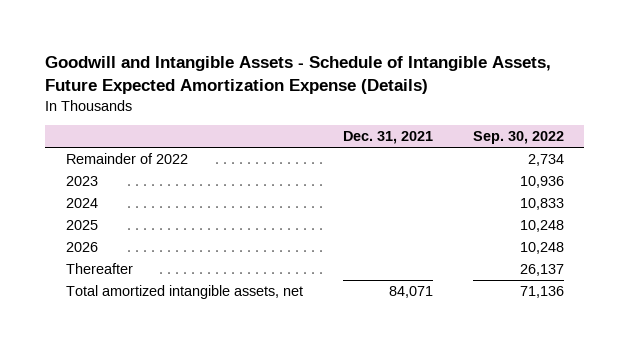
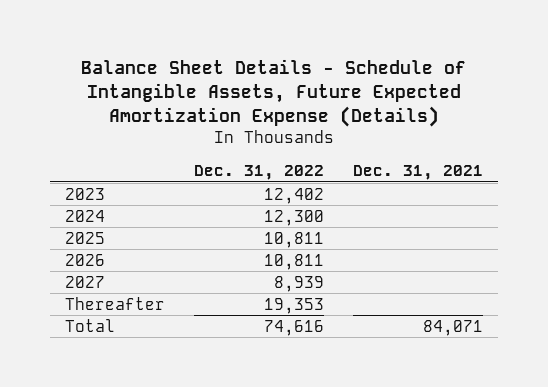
[45,56,552,94] Goodwill and Intangible Assets - Schedule of Intangible Assets, Future Expected Amortization Expense (Details) -> [80,59,466,128] Balance Sheet Details - Schedule of Intangible Assets, Future Expected Amortization Expense (Details)
[473,131,565,145] Sep. 30, 2022 -> none
none -> [193,164,324,180] Dec. 31, 2022
[65,152,188,164] Remainder of 2022 -> none
none -> [64,275,105,288] 2027
[65,284,303,299] Total amortized intangible assets, net -> [64,318,115,332] Total

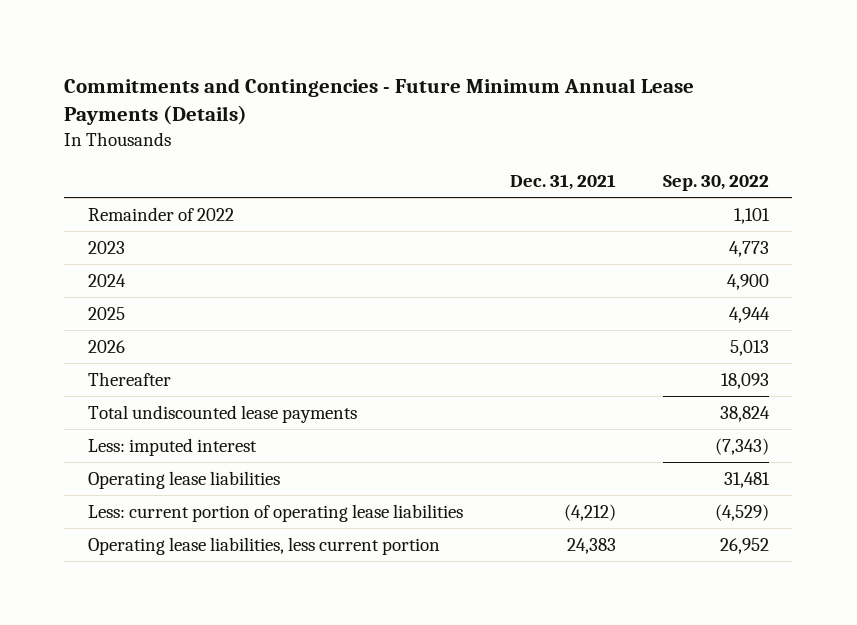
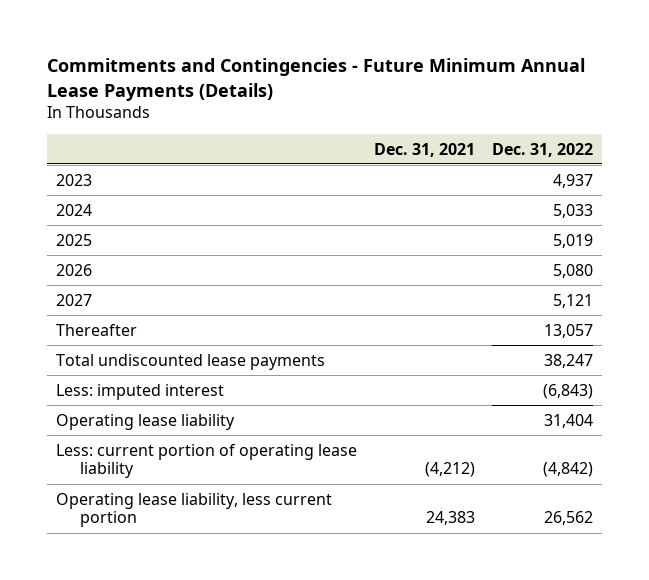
[662,174,769,191] Sep. 30, 2022 -> none
none -> [492,142,594,157] Dec. 31, 2022
[87,206,234,221] Remainder of 2022 -> none
none -> [55,293,92,306] 2027
[87,470,280,489] Operating lease liabilities -> [55,413,235,430] Operating lease liability
[87,503,463,522] Less: current portion of operating lease liabilities -> [55,443,357,479] Less: current portion of operating lease liability
[87,536,440,555] Operating lease liabilities, less current portion -> [55,492,332,528] Operating lease liability, less current portion

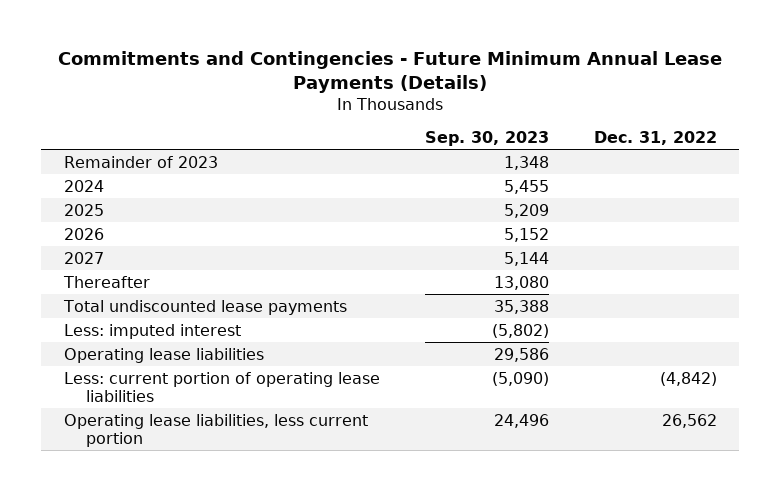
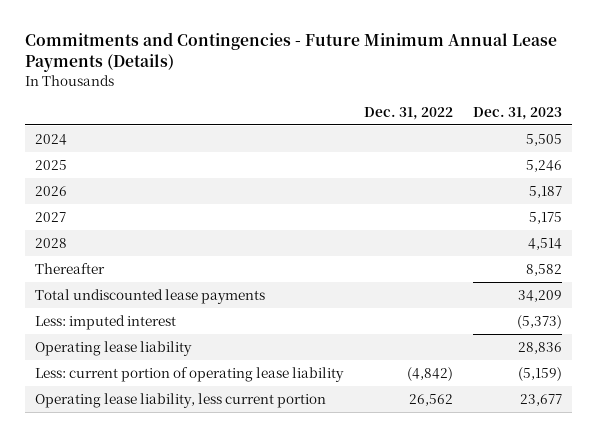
[424,130,549,146] Sep. 30, 2023 -> none
none -> [472,107,562,121] Dec. 31, 2023
[63,155,218,168] Remainder of 2023 -> none
none -> [35,237,68,248] 2028
[63,347,264,363] Operating lease liabilities -> [35,340,193,356] Operating lease liability
[63,371,380,402] Less: current portion of operating lease liabilities -> [35,366,345,382] Less: current portion of operating lease liability
[63,413,368,447] Operating lease liabilities, less current portion -> [35,392,327,408] Operating lease liability, less current portion

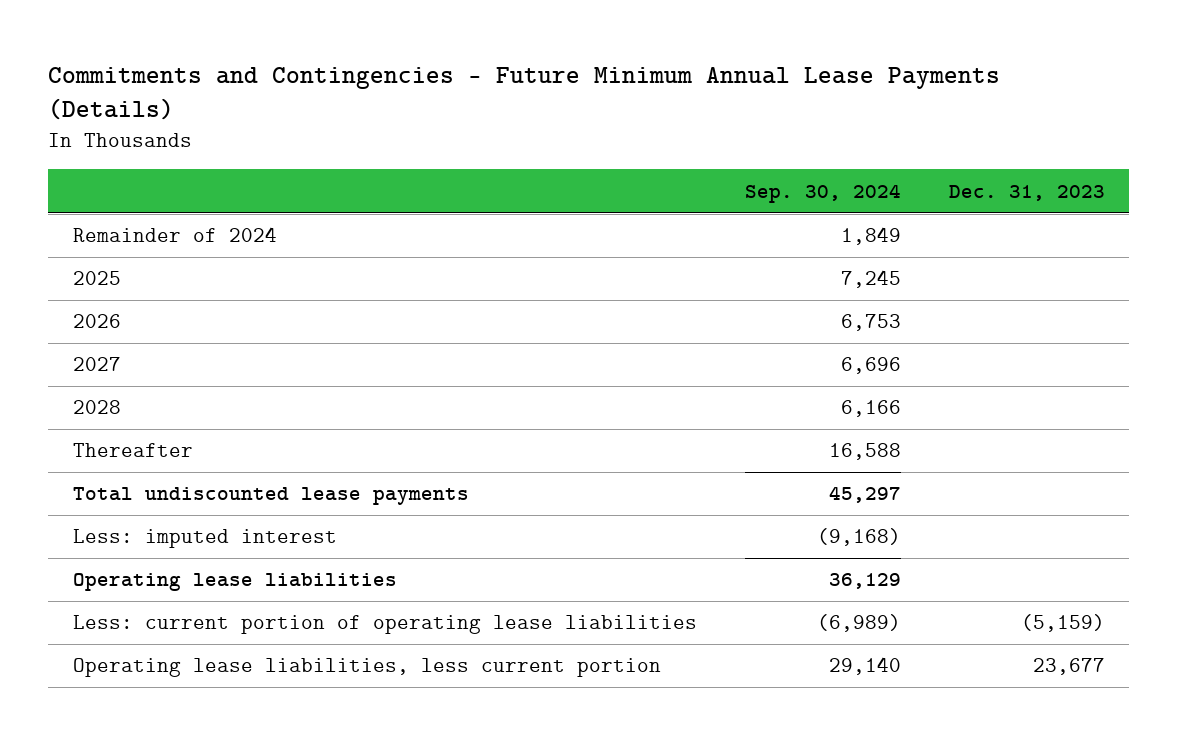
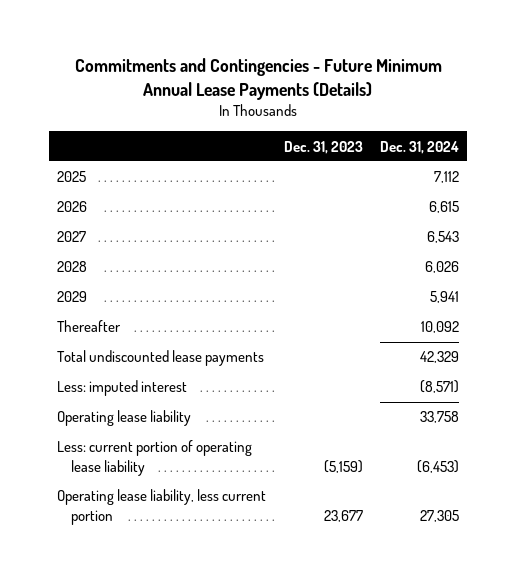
[744,183,901,203] Sep. 30, 2024 -> none
none -> [379,140,459,154] Dec. 31, 2024
[72,227,277,243] Remainder of 2024 -> none
none -> [57,291,88,303] 2029
[72,573,397,592] Operating lease liabilities -> [57,410,192,427] Operating lease liability
[72,615,697,635] Less: current portion of operating lease liabilities -> [57,440,253,476] Less: current portion of operating lease liability
[72,658,661,678] Operating lease liabilities, less current portion -> [57,489,267,525] Operating lease liability, less current portion

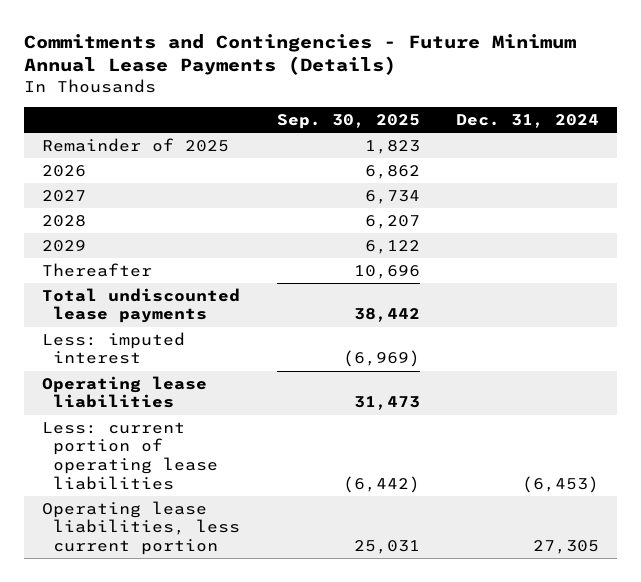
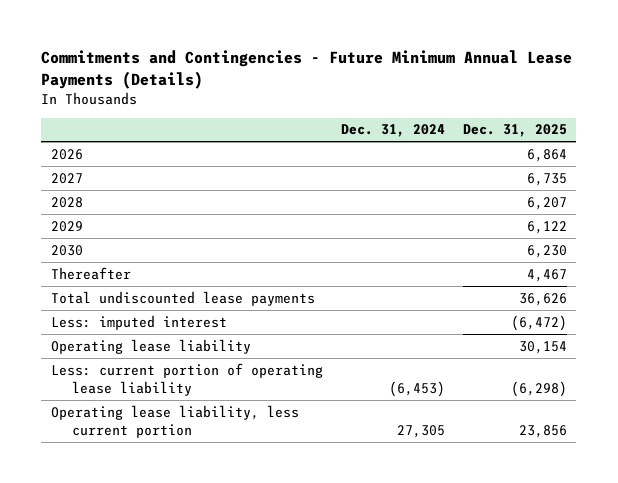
[276,113,420,129] Sep. 30, 2025 -> none
none -> [463,124,568,138] Dec. 31, 2025
[42,137,230,152] Remainder of 2025 -> none
none -> [50,244,83,256] 2030
[42,375,208,409] Operating lease liabilities -> [50,338,251,354] Operating lease liability
[42,421,219,490] Less: current portion of operating lease liabilities -> [50,362,323,396] Less: current portion of operating lease liability
[42,500,241,556] Operating lease liabilities, less current portion -> [50,404,299,438] Operating lease liability, less current portion

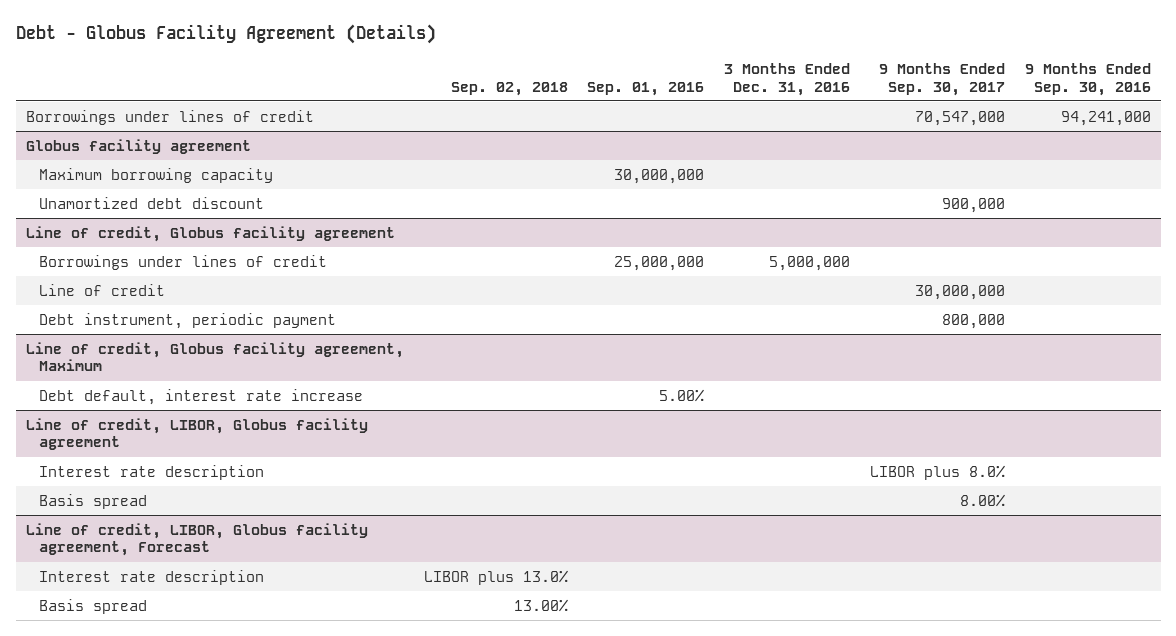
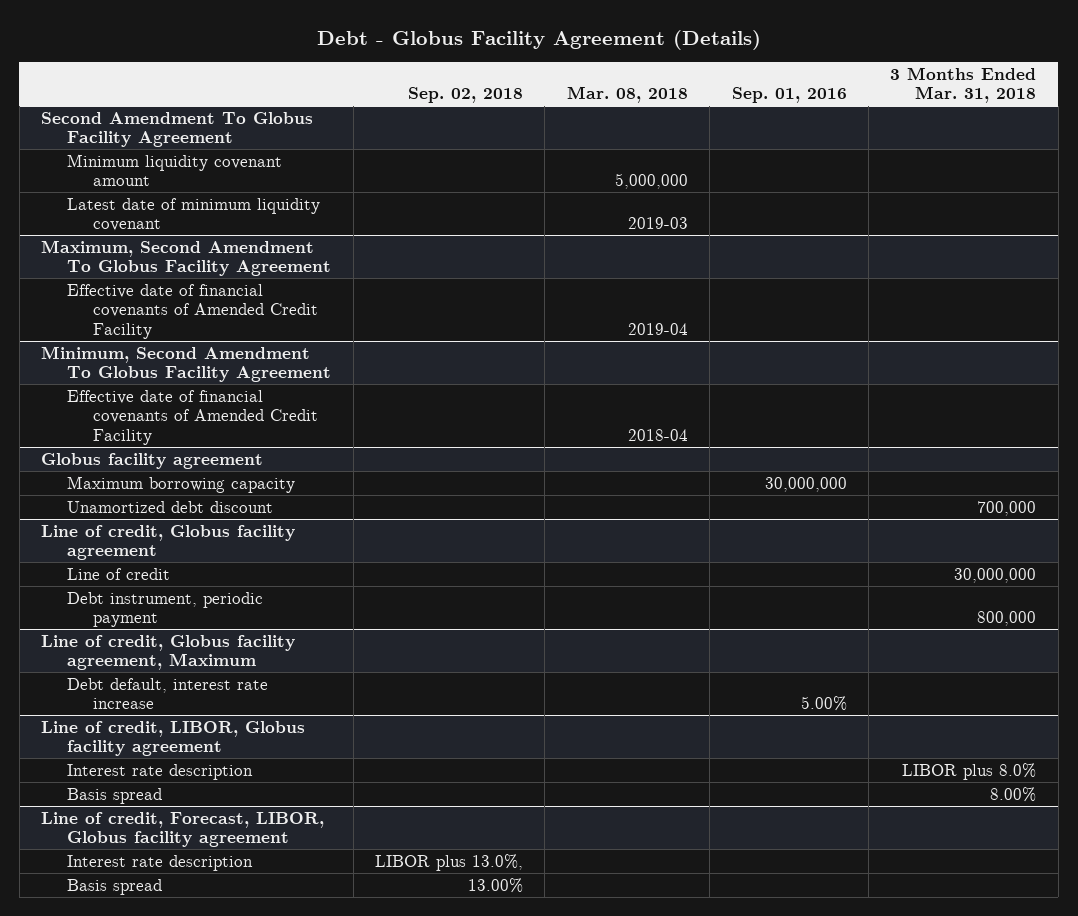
[724,62,851,96] 3 Months Ended Dec. 31, 2016 -> none
[878,62,1005,96] 9 Months Ended Sep. 30, 2017 -> none
[1024,62,1151,96] 9 Months Ended Sep. 30, 2016 -> none
none -> [566,86,688,104] Mar. 08, 2018
none -> [890,66,1037,104] 3 Months Ended Mar. 31, 2018
[25,109,314,125] Borrowings under lines of credit -> none
none -> [41,111,314,148] Second Amendment To Globus Facility Agreement
none -> [67,153,283,187] Minimum liquidity covenant amount
none -> [67,197,321,232] Latest date of minimum liquidity covenant
none -> [41,239,332,277] Maximum, Second Amendment To Globus Facility Agreement
none -> [67,283,319,339] Effective date of financial covenants of Amended Credit Facility
none -> [41,345,332,383] Minimum, Second Amendment To Globus Facility Agreement
none -> [67,389,319,445] Effective date of financial covenants of Amended Credit Facility
[39,254,328,270] Borrowings under lines of credit -> none
[25,522,368,557] Line of credit, LIBOR, Globus facility agreement, Forecast -> [41,811,325,848] Line of credit, Forecast, LIBOR, Globus facility agreement
[423,569,568,585] LIBOR plus 13.0% -> [375,853,524,871] LIBOR plus 13.0%,

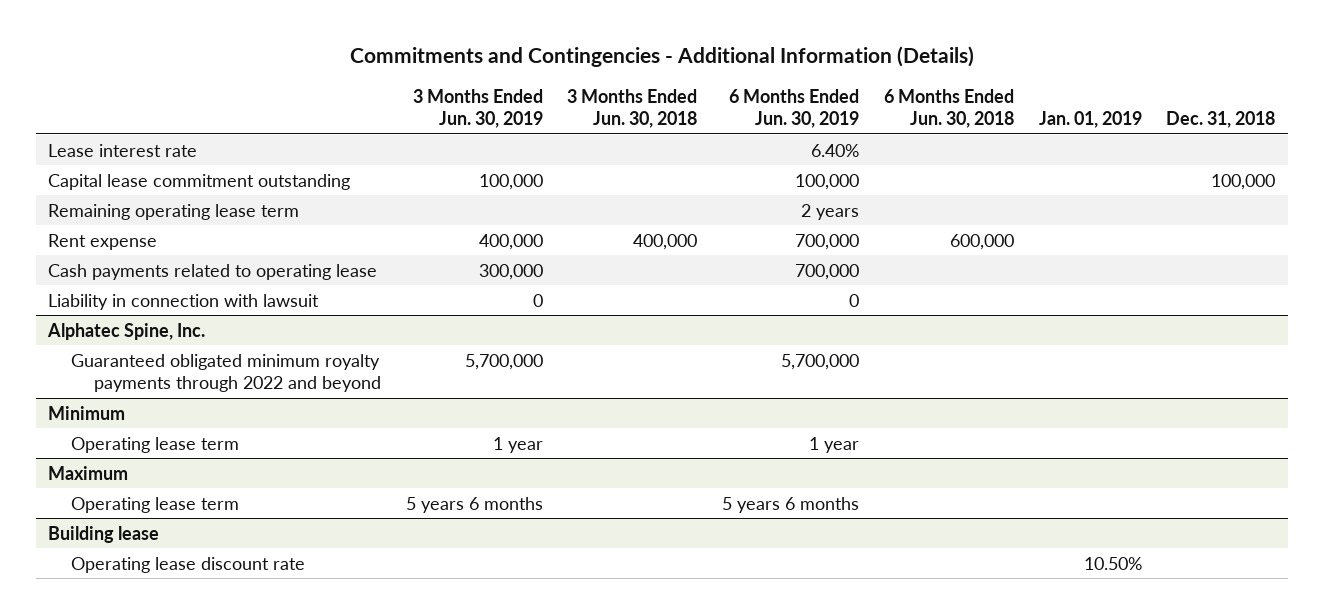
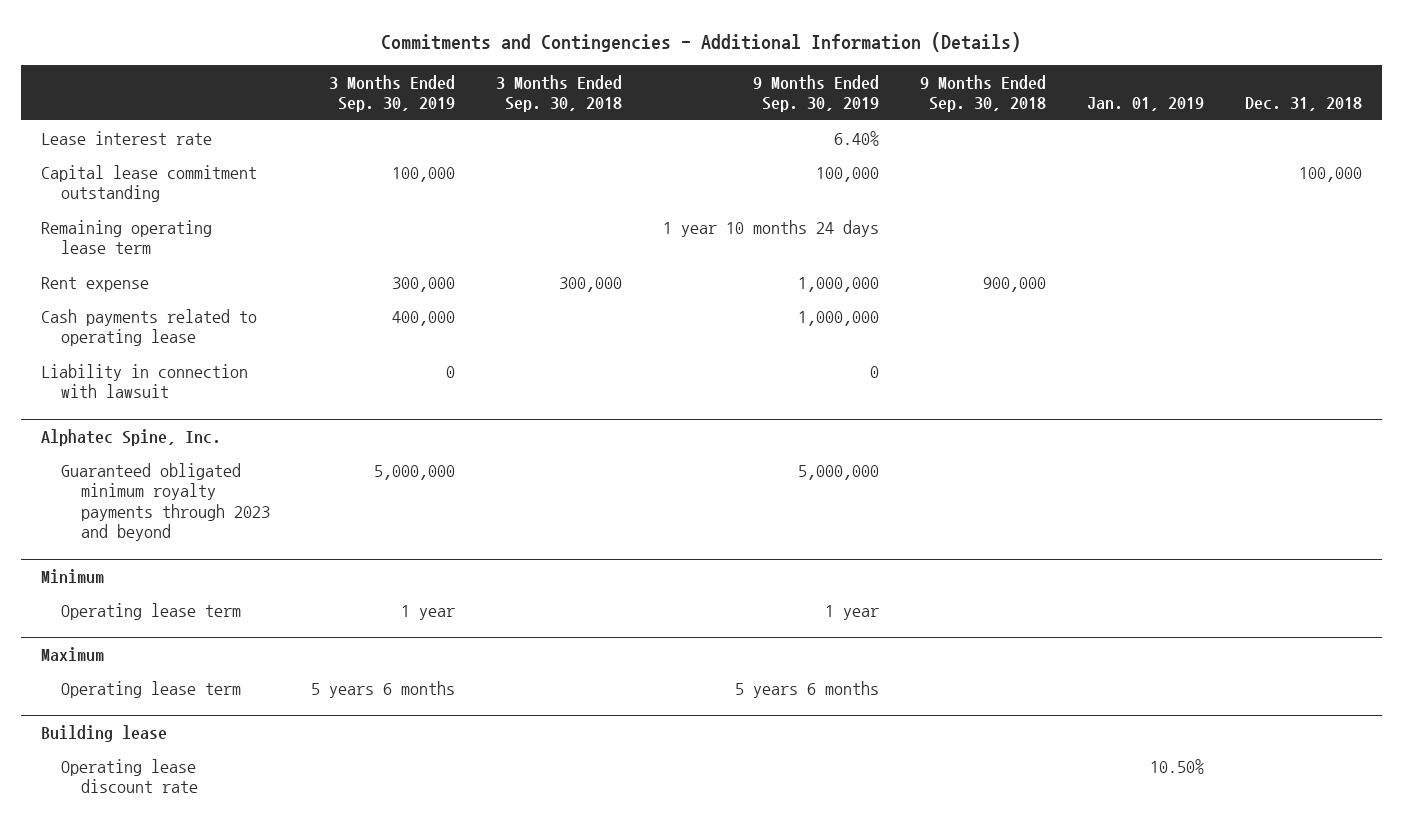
[412,88,543,129] 3 Months Ended Jun. 30, 2019 -> none
[567,88,698,129] 3 Months Ended Jun. 30, 2018 -> none
[729,88,860,129] 6 Months Ended Jun. 30, 2019 -> none
[883,88,1014,129] 6 Months Ended Jun. 30, 2018 -> none
none -> [328,74,455,113] 3 Months Ended Sep. 30, 2019
none -> [495,74,622,113] 3 Months Ended Sep. 30, 2018
none -> [752,74,879,113] 9 Months Ended Sep. 30, 2019
none -> [919,74,1046,113] 9 Months Ended Sep. 30, 2018
[71,353,382,392] Guaranteed obligated minimum royalty payments through 2022 and beyond -> [60,462,270,542] Guaranteed obligated minimum royalty payments through 2023 and beyond

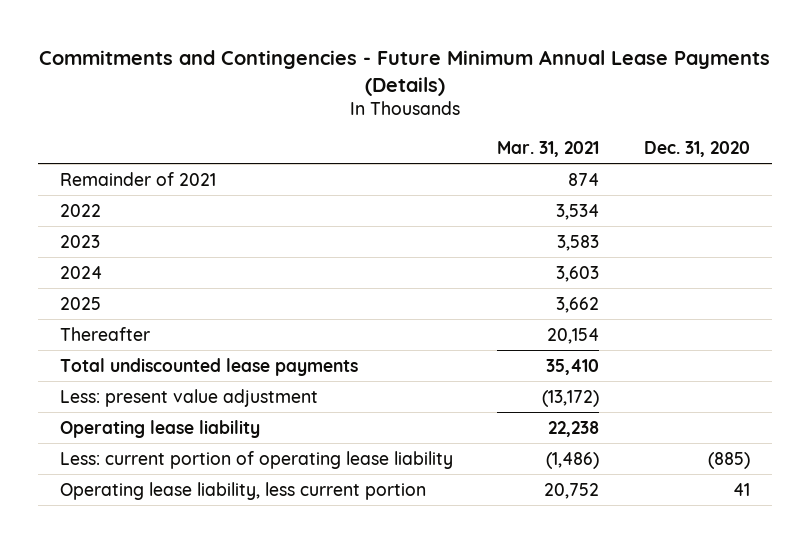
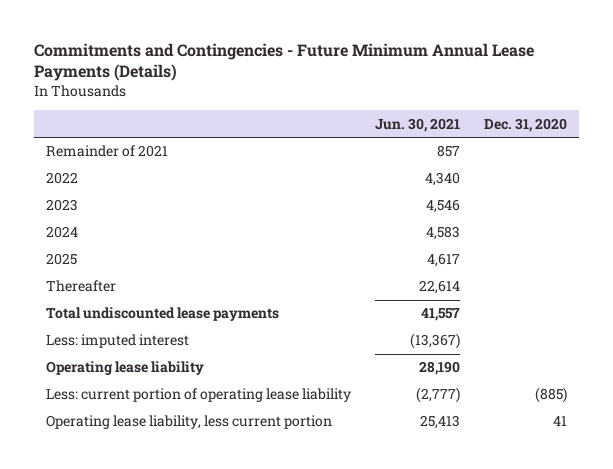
[497,141,600,158] Mar. 31, 2021 -> none
none -> [374,117,460,132] Jun. 30, 2021
[60,388,319,407] Less: present value adjustment -> [45,334,189,349] Less: imputed interest

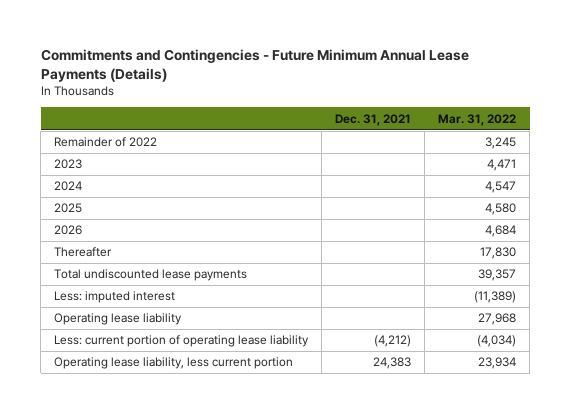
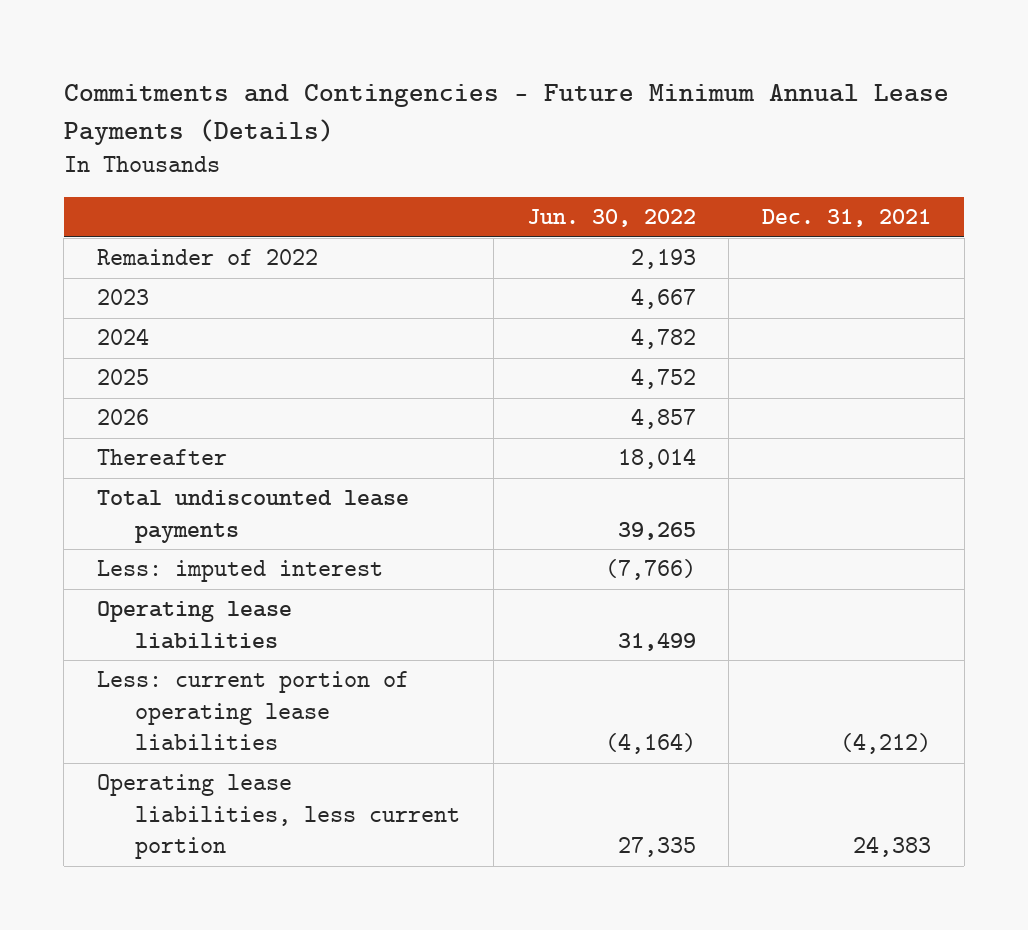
[438,113,517,126] Mar. 31, 2022 -> none
none -> [526,209,696,228] Jun. 30, 2022
[54,313,183,326] Operating lease liability -> [96,601,292,649] Operating lease liabilities
[54,335,310,348] Less: current portion of operating lease liability -> [96,671,409,751] Less: current portion of operating lease liabilities
[54,357,294,370] Operating lease liability, less current portion -> [96,774,461,860] Operating lease liabilities, less current portion

